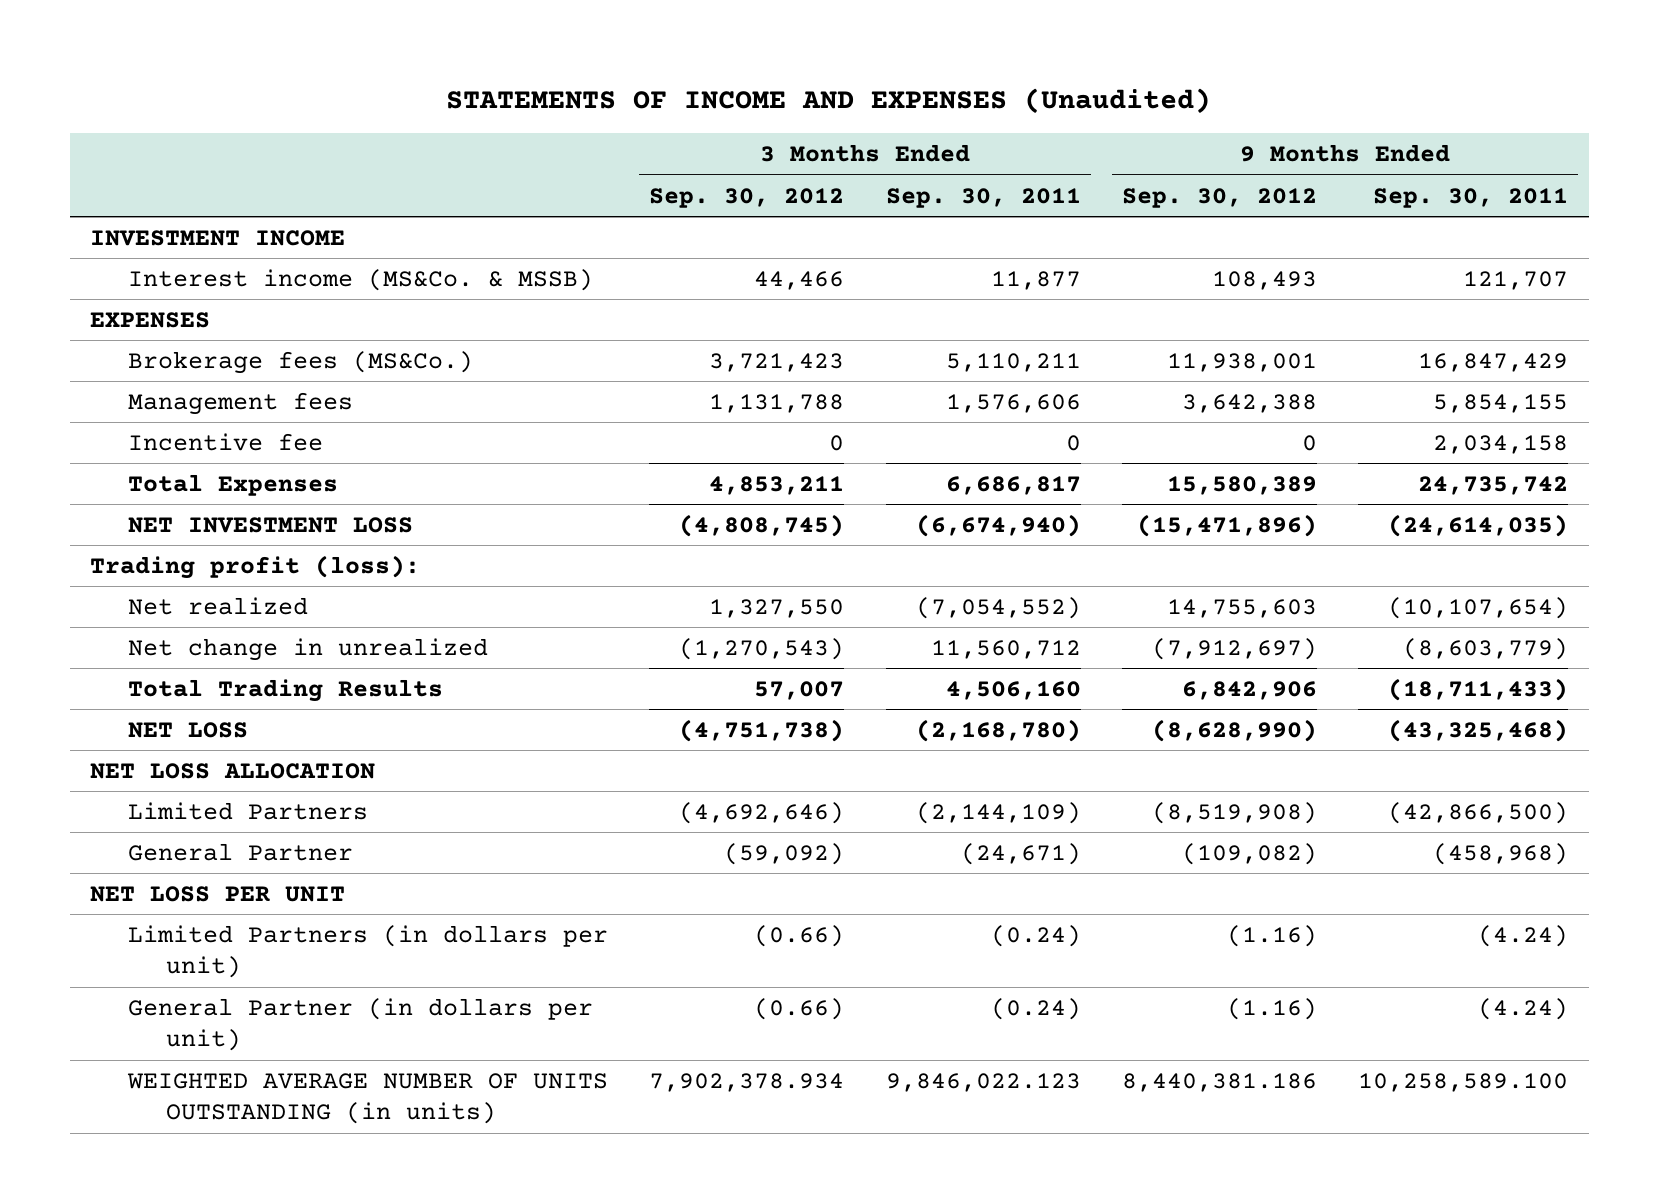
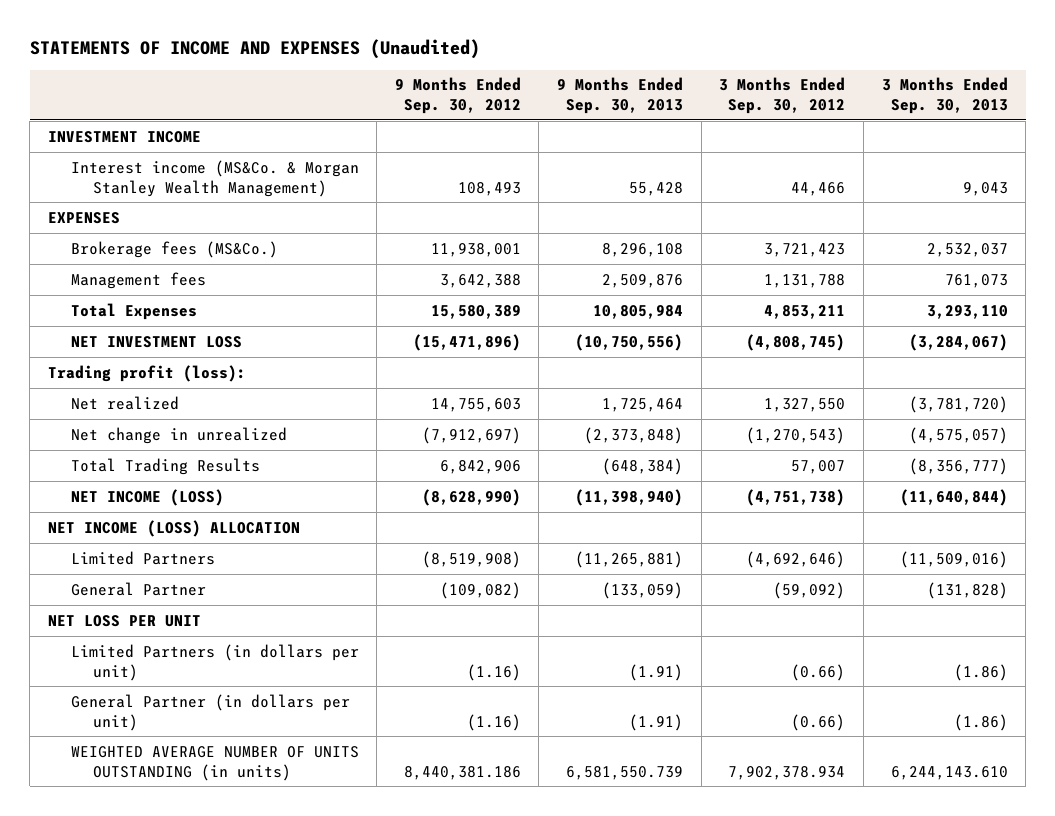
[885,187,1081,208] Sep. 30, 2011 -> none
[1373,187,1569,208] Sep. 30, 2011 -> none
none -> [557,77,684,115] 9 Months Ended Sep. 30, 2013
none -> [881,77,1008,115] 3 Months Ended Sep. 30, 2013
[128,268,594,291] Interest income (MS&Co. & MSSB) -> [70,159,359,197] Interest income (MS&Co. & Morgan Stanley Wealth Management)
[128,432,324,451] Incentive fee -> none
[128,721,249,738] NET LOSS -> [70,488,224,506] NET INCOME (LOSS)
[90,762,376,779] NET LOSS ALLOCATION -> [47,519,300,537] NET INCOME (LOSS) ALLOCATION

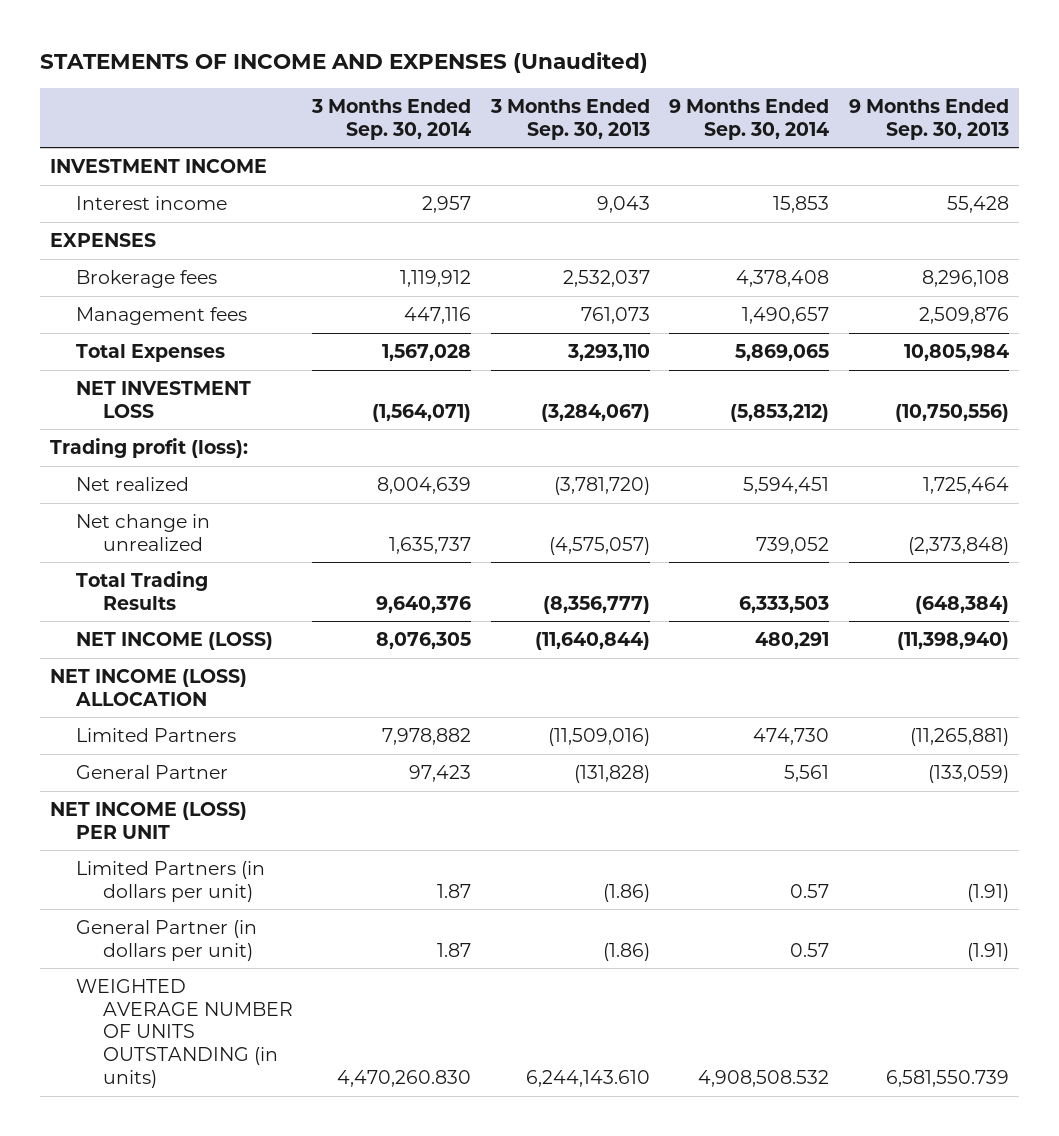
[394,77,521,115] 9 Months Ended Sep. 30, 2012 -> none
[719,77,846,115] 3 Months Ended Sep. 30, 2012 -> none
none -> [311,98,472,140] 3 Months Ended Sep. 30, 2014
none -> [669,98,830,140] 9 Months Ended Sep. 30, 2014
[70,159,359,197] Interest income (MS&Co. & Morgan Stanley Wealth Management) -> [76,195,228,210] Interest income
[70,240,278,258] Brokerage fees (MS&Co.) -> [76,269,218,288] Brokerage fees
[47,614,201,627] NET LOSS PER UNIT -> [49,801,247,839] NET INCOME (LOSS) PER UNIT

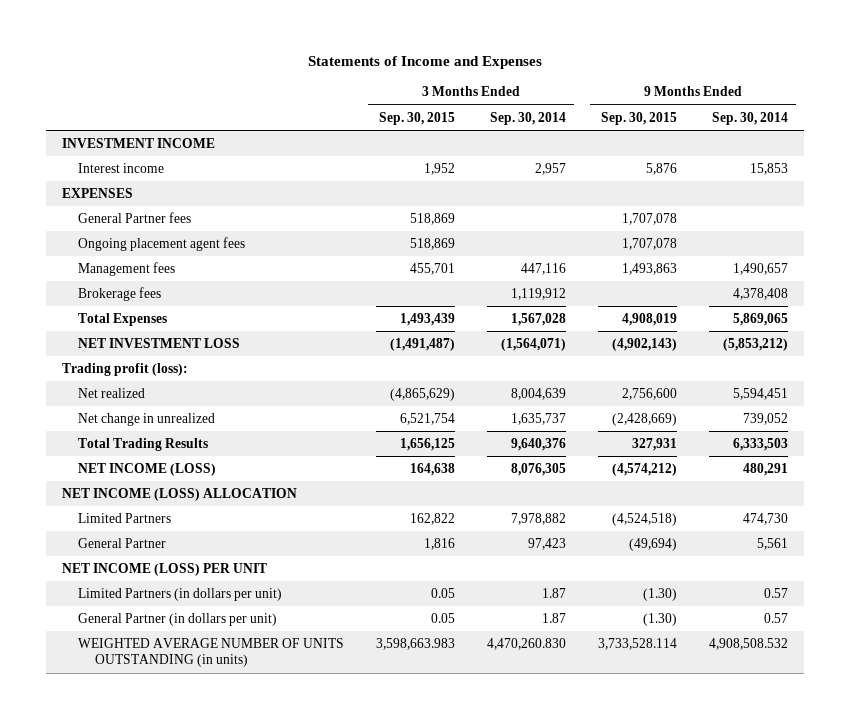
[40,52,649,74] STATEMENTS OF INCOME AND EXPENSES (Unaudited) -> [307,56,542,70] Statements of Income and Expenses
[489,98,650,140] 3 Months Ended Sep. 30, 2013 -> none
[848,98,1009,140] 9 Months Ended Sep. 30, 2013 -> none
none -> [379,111,456,125] Sep. 30, 2015
none -> [601,111,678,125] Sep. 30, 2015
none -> [78,211,192,223] General Partner fees
none -> [78,236,246,251] Ongoing placement agent fees
[76,269,218,288] Brokerage fees -> [78,286,162,301] Brokerage fees

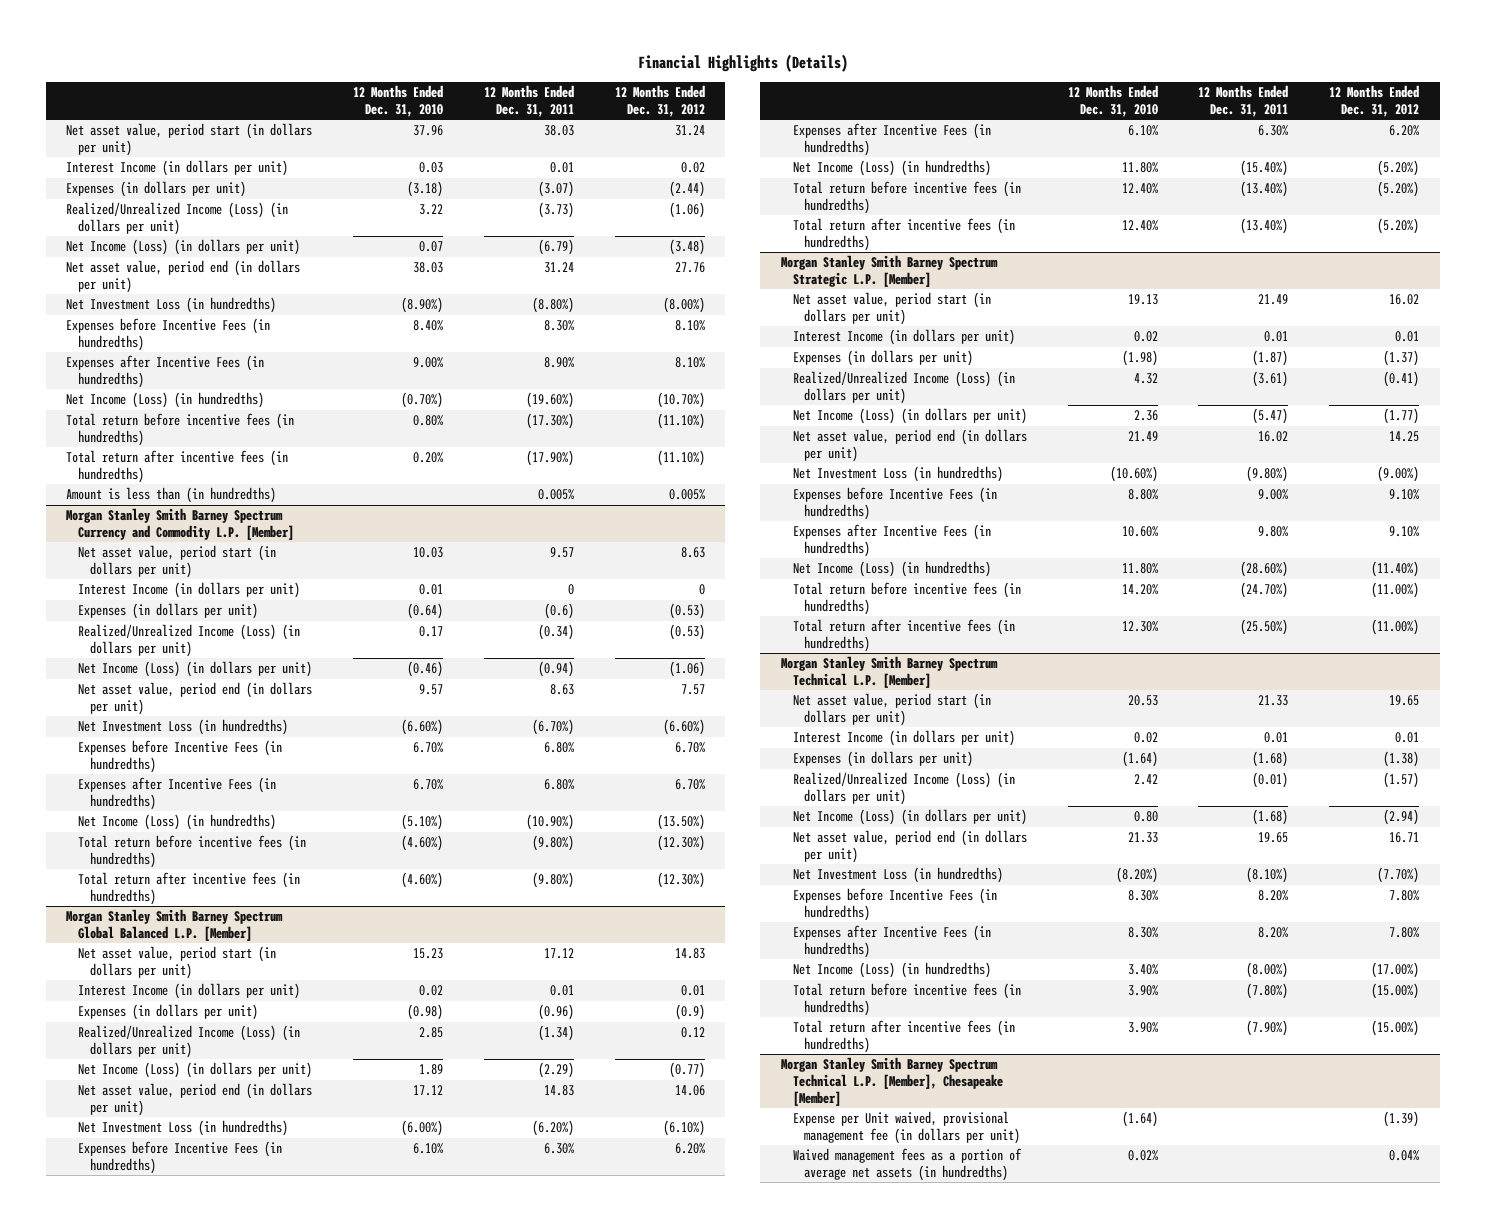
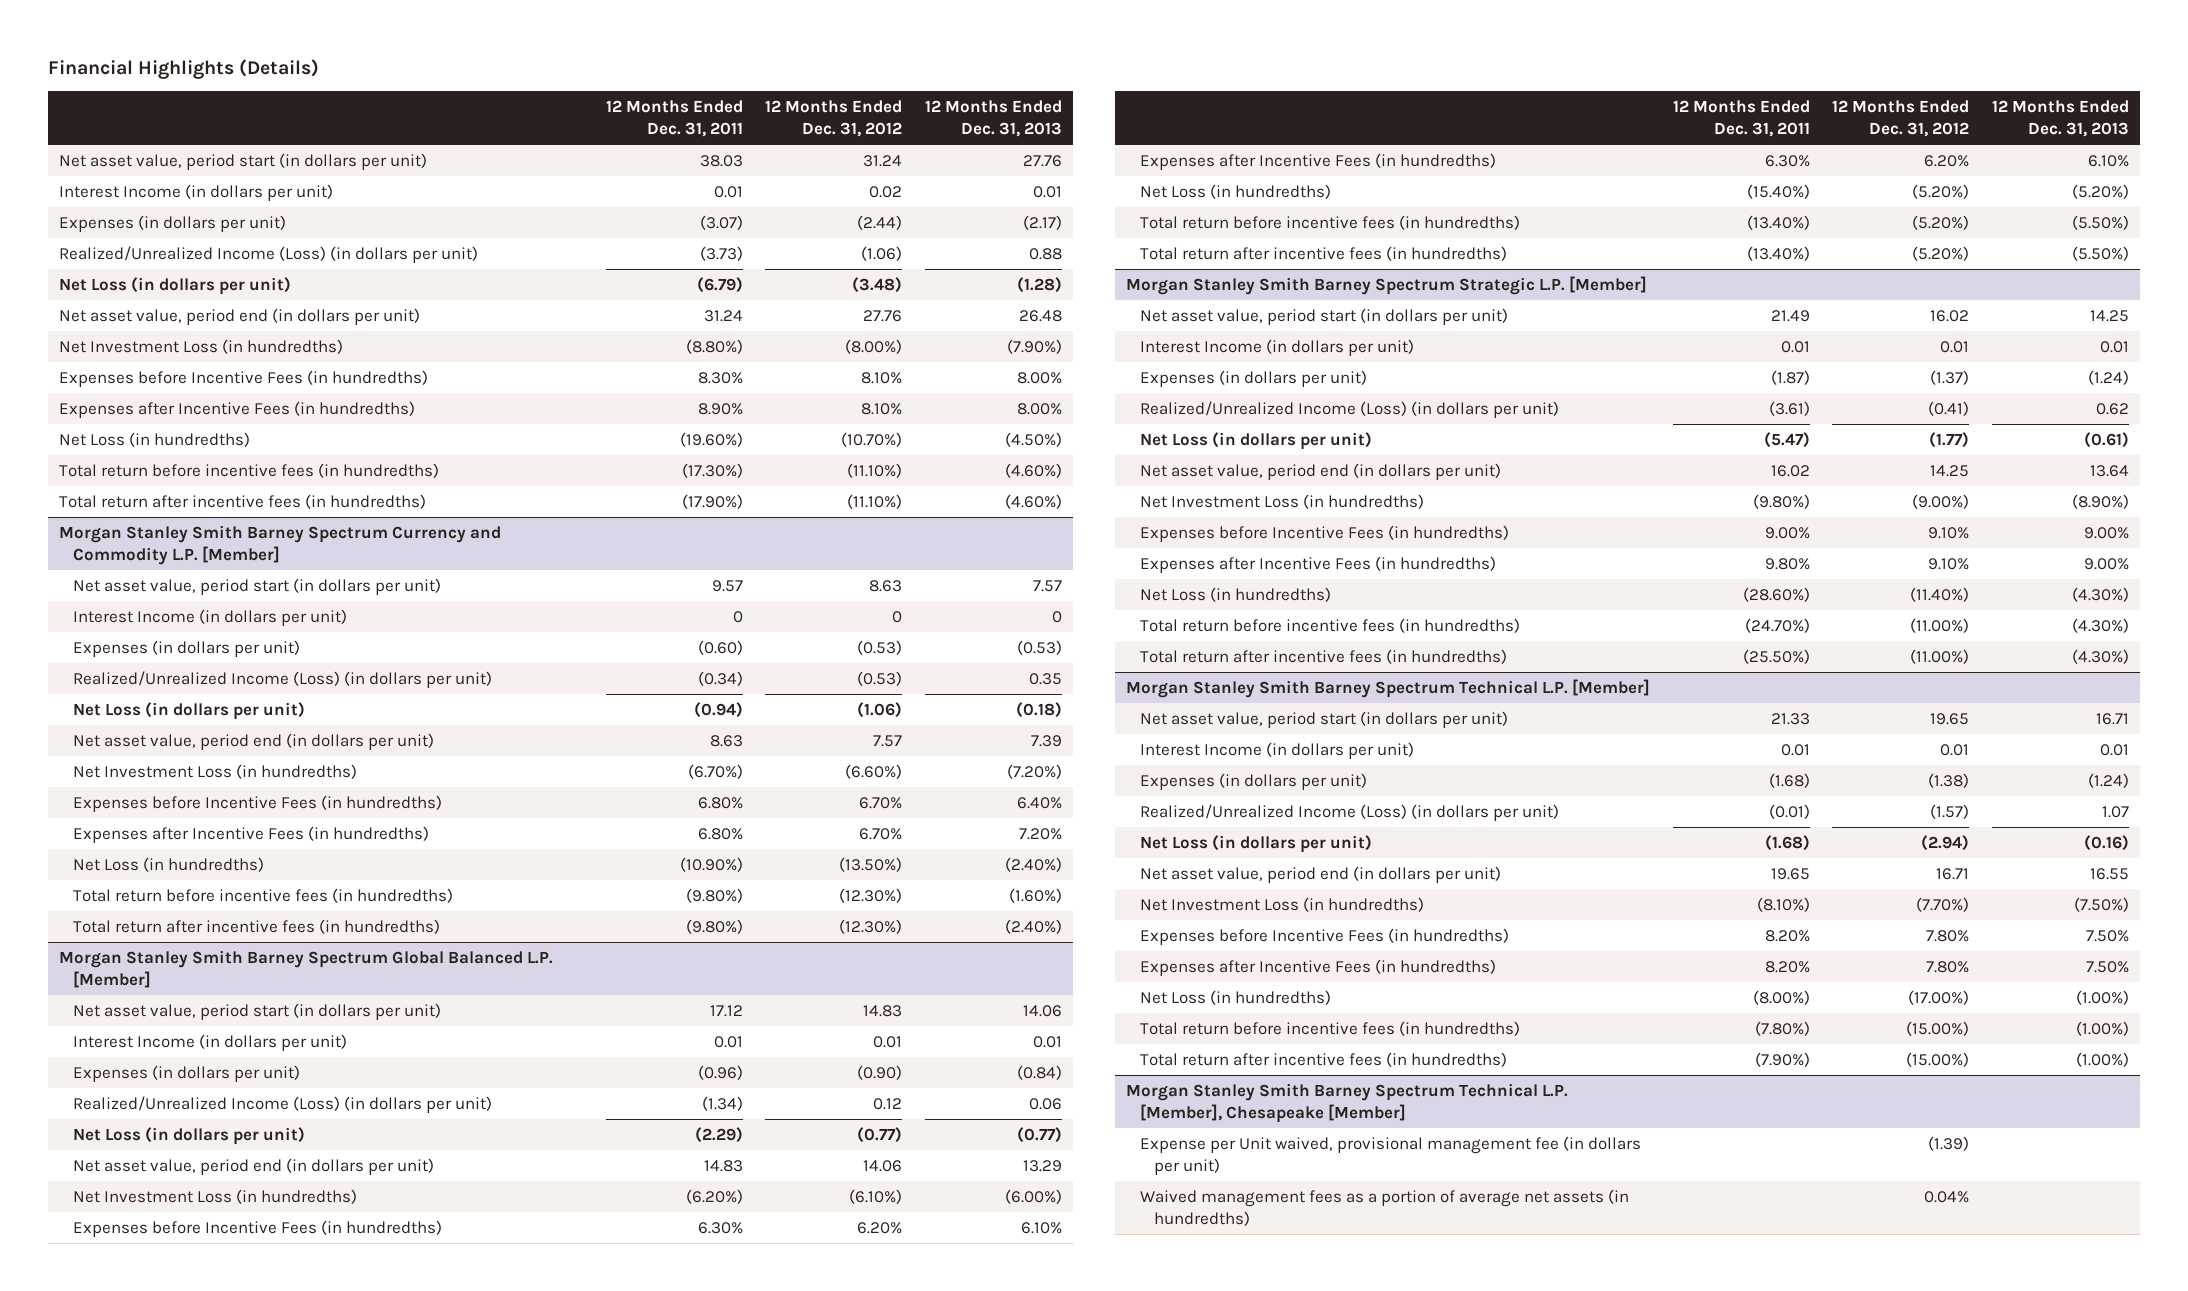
[353,84,444,117] 12 Months Ended Dec. 31, 2010 -> none
none -> [924,99,1062,137] 12 Months Ended Dec. 31, 2013
[66,239,301,256] Net Income (Loss) (in dollars per unit) -> [59,276,292,295] Net Loss (in dollars per unit)
[66,392,265,409] Net Income (Loss) (in hundredths) -> [59,431,251,447] Net Loss (in hundredths)
[66,487,277,504] Amount is less than (in hundredths) -> none
[543,603,574,620] (0.6) -> [697,639,743,655] (0.60)
[77,661,312,678] Net Income (Loss) (in dollars per unit) -> [73,701,306,720] Net Loss (in dollars per unit)
[77,814,276,831] Net Income (Loss) (in hundredths) -> [73,856,265,872] Net Loss (in hundredths)
[674,1004,705,1021] (0.9) -> [857,1064,903,1080] (0.90)
[77,1062,312,1079] Net Income (Loss) (in dollars per unit) -> [73,1126,306,1145] Net Loss (in dollars per unit)
[792,160,991,177] Net Income (Loss) (in hundredths) -> [1140,183,1332,199] Net Loss (in hundredths)
[792,408,1027,425] Net Income (Loss) (in dollars per unit) -> [1140,431,1373,450] Net Loss (in dollars per unit)
[792,561,991,578] Net Income (Loss) (in hundredths) -> [1140,586,1332,602] Net Loss (in hundredths)
[792,809,1027,826] Net Income (Loss) (in dollars per unit) -> [1140,834,1373,853] Net Loss (in dollars per unit)
[792,962,991,979] Net Income (Loss) (in hundredths) -> [1140,989,1332,1005] Net Loss (in hundredths)

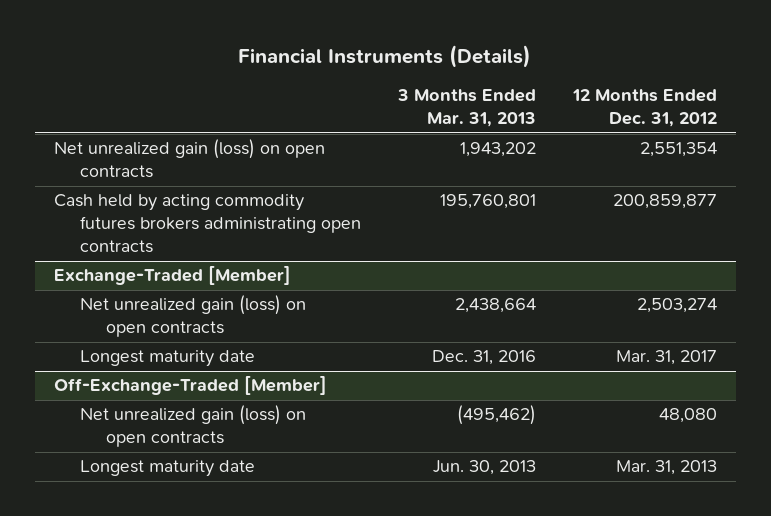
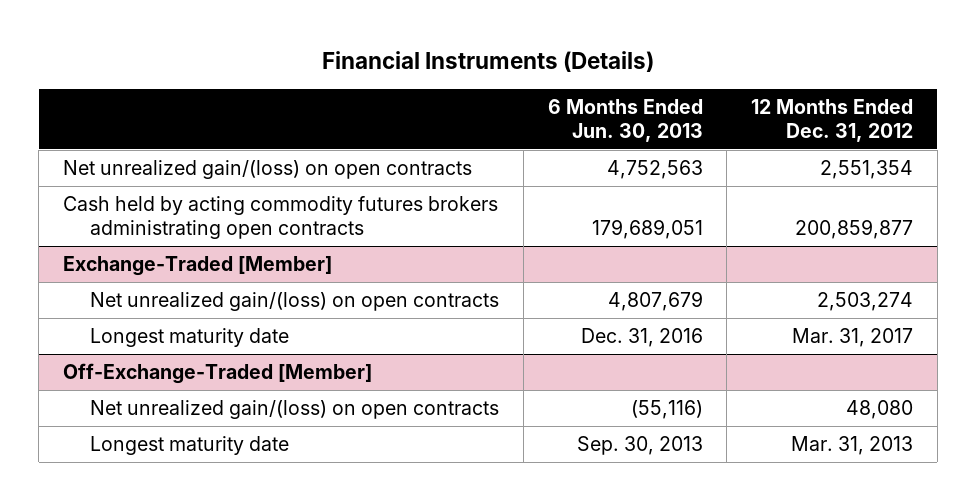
[397,89,537,128] 3 Months Ended Mar. 31, 2013 -> none
none -> [547,98,703,143] 6 Months Ended Jun. 30, 2013
[53,139,325,179] Net unrealized gain (loss) on open contracts -> [62,160,472,180] Net unrealized gain/(loss) on open contracts
[79,295,306,338] Net unrealized gain (loss) on open contracts -> [90,292,500,312] Net unrealized gain/(loss) on open contracts
[79,405,306,448] Net unrealized gain (loss) on open contracts -> [90,400,500,420] Net unrealized gain/(loss) on open contracts

